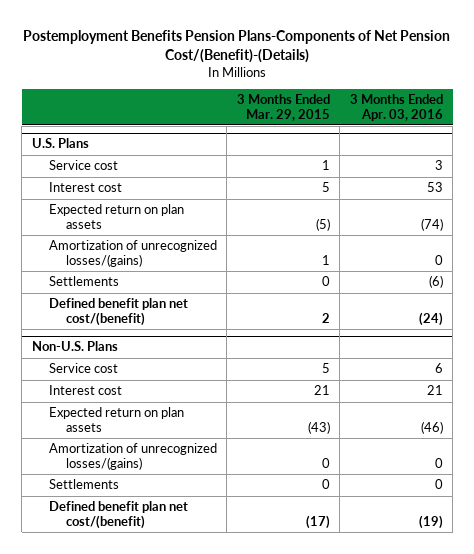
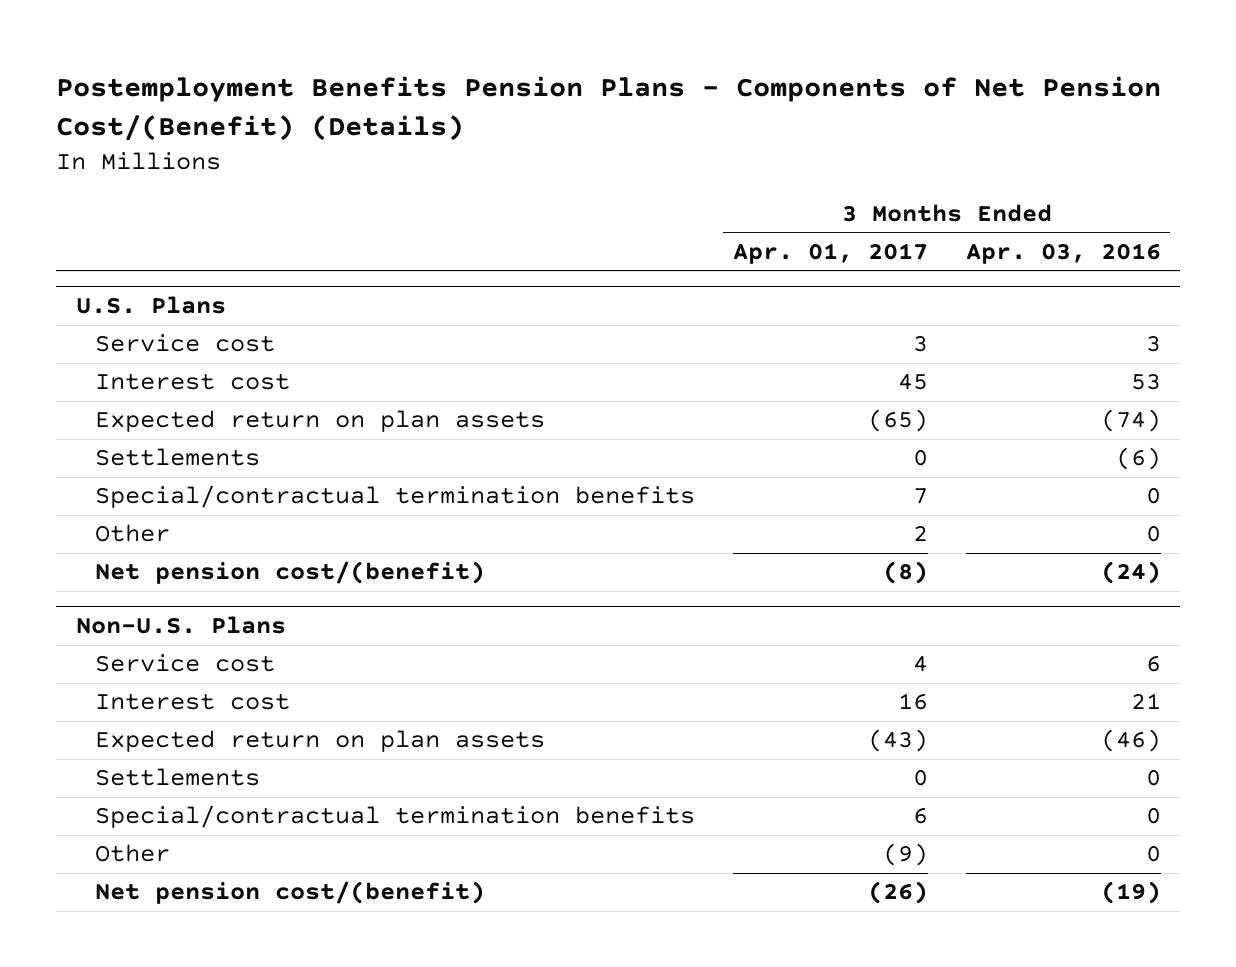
[23,29,451,63] Postemployment Benefits Pension Plans-Components of Net Pension Cost/(Benefit)-(Details) -> [56,75,1162,141] Postemployment Benefits Pension Plans - Components of Net Pension Cost/(Benefit) (Details)
[236,94,330,121] 3 Months Ended Mar. 29, 2015 -> none
none -> [732,242,928,264] Apr. 01, 2017
[48,240,217,267] Amortization of unrecognized losses/(gains) -> none
none -> [94,485,695,509] Special/contractual termination benefits
none -> [94,524,170,543] Other
[48,298,188,326] Defined benefit plan net cost/(benefit) -> [94,561,485,585] Net pension cost/(benefit)
[48,443,217,470] Amortization of unrecognized losses/(gains) -> none
none -> [94,805,695,829] Special/contractual termination benefits
none -> [94,844,170,863] Other
[48,501,188,529] Defined benefit plan net cost/(benefit) -> [94,881,485,905] Net pension cost/(benefit)

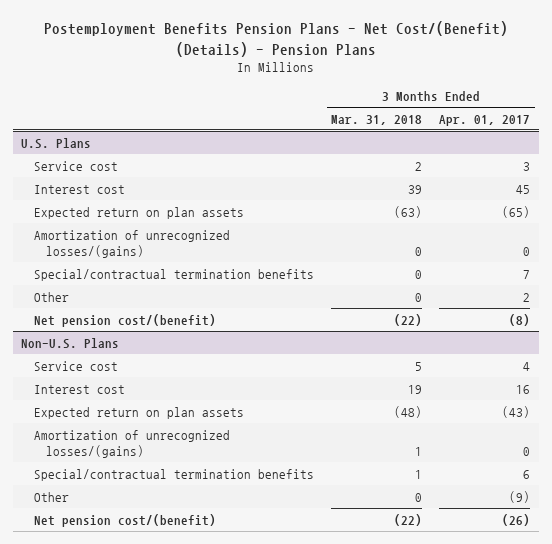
[56,75,1162,141] Postemployment Benefits Pension Plans - Components of Net Pension Cost/(Benefit) (Details) -> [43,21,508,57] Postemployment Benefits Pension Plans - Net Cost/(Benefit) (Details) - Pension Plans
[965,242,1161,264] Apr. 03, 2016 -> none
none -> [331,114,423,125] Mar. 31, 2018
[94,448,260,467] Settlements -> none
none -> [33,229,230,258] Amortization of unrecognized losses/(gains)
[94,768,260,787] Settlements -> none
none -> [33,429,230,458] Amortization of unrecognized losses/(gains)

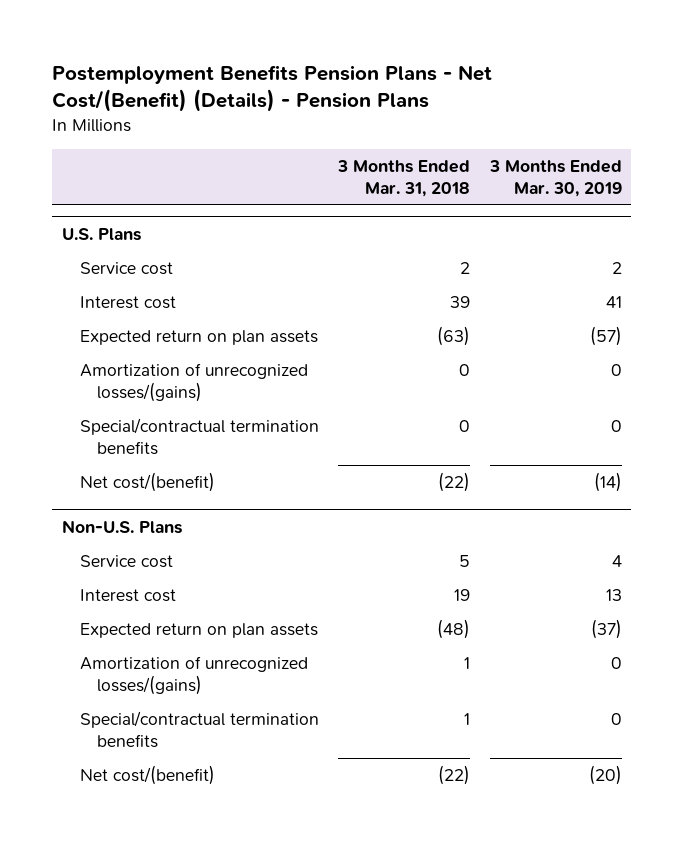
[439,114,531,126] Apr. 01, 2017 -> none
none -> [488,159,622,197] 3 Months Ended Mar. 30, 2019
[33,291,69,302] Other -> none
[33,313,216,327] Net pension cost/(benefit) -> [79,471,215,492] Net cost/(benefit)
[33,491,69,502] Other -> none
[33,513,216,527] Net pension cost/(benefit) -> [79,764,215,785] Net cost/(benefit)

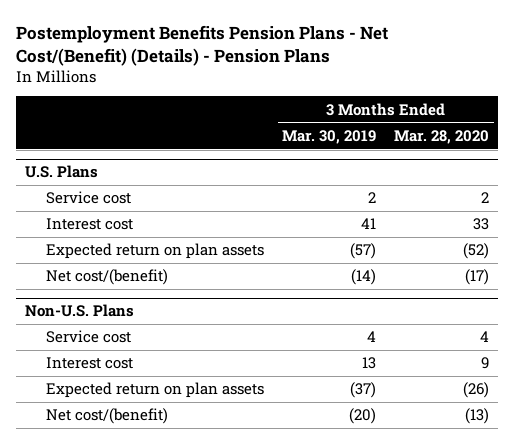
[337,159,471,197] 3 Months Ended Mar. 31, 2018 -> none
none -> [394,129,490,144] Mar. 28, 2020
[79,362,308,402] Amortization of unrecognized losses/(gains) -> none
[79,417,319,455] Special/contractual termination benefits -> none
[79,655,308,695] Amortization of unrecognized losses/(gains) -> none
[79,710,319,748] Special/contractual termination benefits -> none

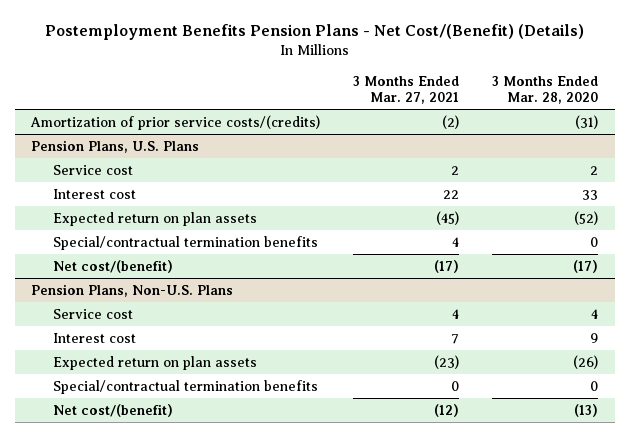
[15,24,388,66] Postemployment Benefits Pension Plans - Net Cost/(Benefit) (Details) - Pension Plans -> [44,24,584,41] Postemployment Benefits Pension Plans - Net Cost/(Benefit) (Details)
[282,129,377,144] Mar. 30, 2019 -> none
none -> [353,75,460,105] 3 Months Ended Mar. 27, 2021
none -> [30,114,321,130] Amortization of prior service costs/(credits)
[24,165,98,179] U.S. Plans -> [31,139,200,153] Pension Plans, U.S. Plans
none -> [52,235,318,250] Special/contractual termination benefits
[24,304,134,318] Non-U.S. Plans -> [31,283,234,297] Pension Plans, Non-U.S. Plans
none -> [52,379,318,394] Special/contractual termination benefits

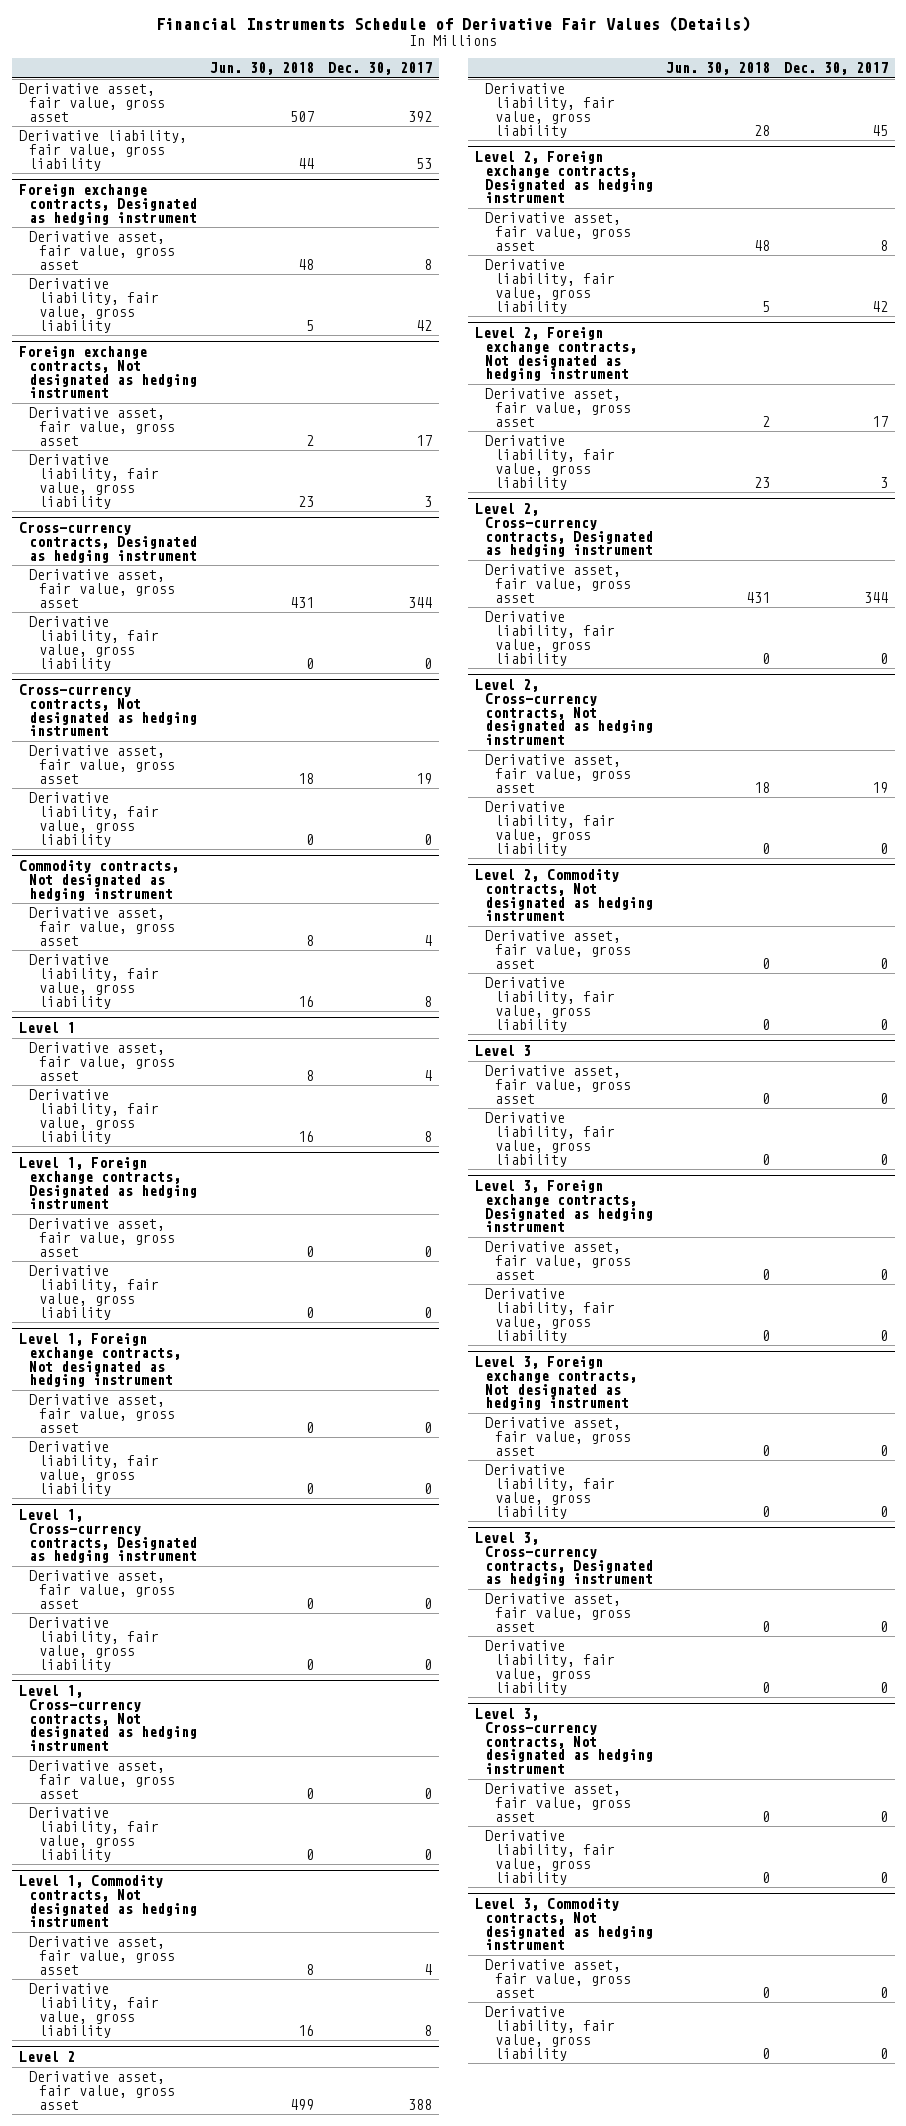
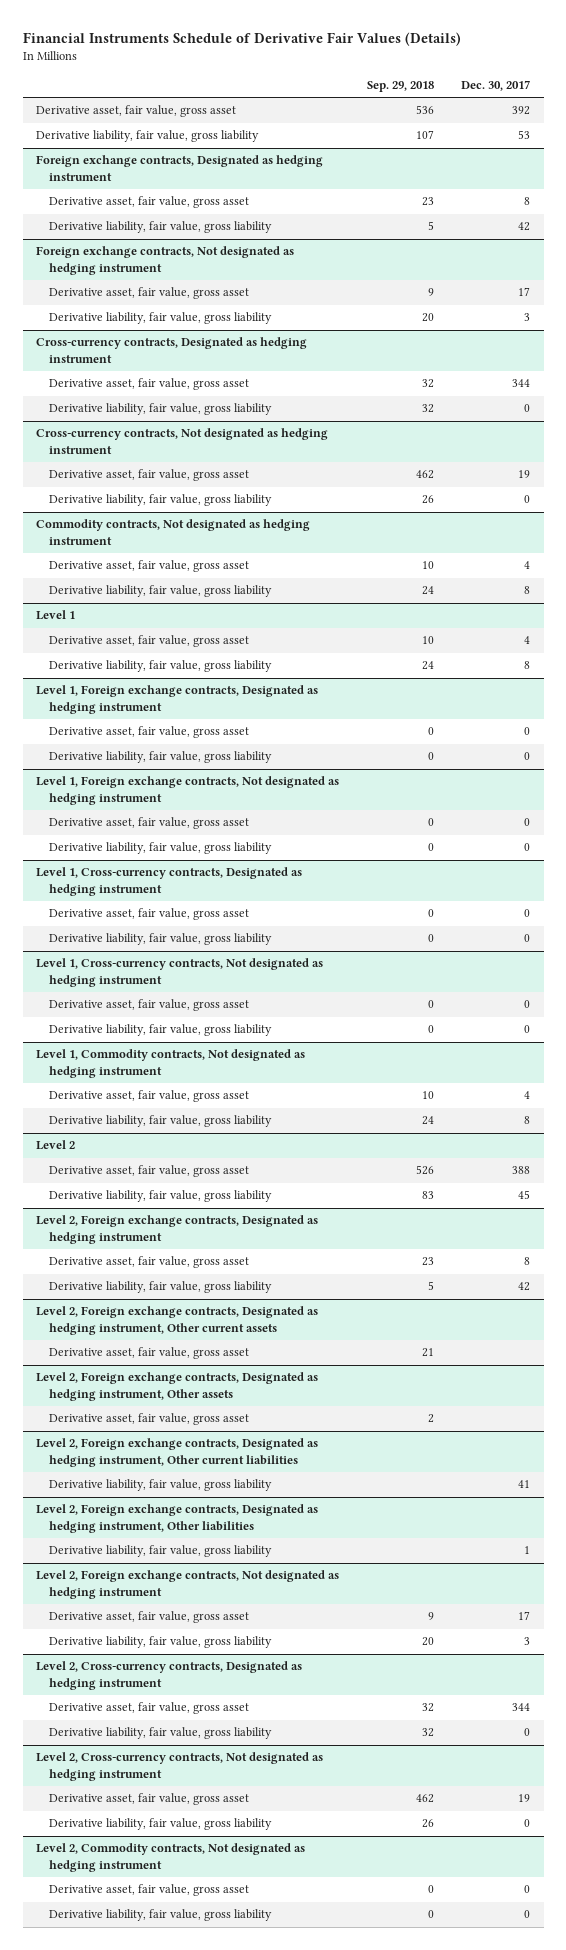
[210,62,315,76] Jun. 30, 2018 -> none
none -> [366,81,434,93] Sep. 29, 2018
none -> [36,1306,319,1335] Level 2, Foreign exchange contracts, Designated as hedging instrument, Other current assets
none -> [48,1347,249,1360] Derivative asset, fair value, gross asset
none -> [36,1372,319,1401] Level 2, Foreign exchange contracts, Designated as hedging instrument, Other assets
none -> [48,1413,249,1426] Derivative asset, fair value, gross asset
none -> [36,1438,319,1467] Level 2, Foreign exchange contracts, Designated as hedging instrument, Other current liabilities
none -> [48,1479,272,1492] Derivative liability, fair value, gross liability
none -> [36,1504,319,1533] Level 2, Foreign exchange contracts, Designated as hedging instrument, Other liabilities
none -> [48,1545,272,1558] Derivative liability, fair value, gross liability
[474,1045,531,1057] Level 3 -> none
[484,1065,631,1104] Derivative asset, fair value, gross asset -> none
[484,1112,615,1167] Derivative liability, fair value, gross liability -> none
[474,1180,653,1233] Level 3, Foreign exchange contracts, Designated as hedging instrument -> none
[484,1241,631,1280] Derivative asset, fair value, gross asset -> none
[484,1288,615,1343] Derivative liability, fair value, gross liability -> none
[474,1356,637,1411] Level 3, Foreign exchange contracts, Not designated as hedging instrument -> none
[484,1417,631,1456] Derivative asset, fair value, gross asset -> none
[484,1464,615,1519] Derivative liability, fair value, gross liability -> none
[474,1532,653,1587] Level 3, Cross-currency contracts, Designated as hedging instrument -> none
[484,1593,631,1632] Derivative asset, fair value, gross asset -> none
[484,1640,615,1695] Derivative liability, fair value, gross liability -> none
[474,1708,653,1775] Level 3, Cross-currency contracts, Not designated as hedging instrument -> none
[484,1783,631,1822] Derivative asset, fair value, gross asset -> none
[484,1830,615,1885] Derivative liability, fair value, gross liability -> none
[474,1898,653,1951] Level 3, Commodity contracts, Not designated as hedging instrument -> none
[484,1959,631,1998] Derivative asset, fair value, gross asset -> none
[484,2006,615,2061] Derivative liability, fair value, gross liability -> none

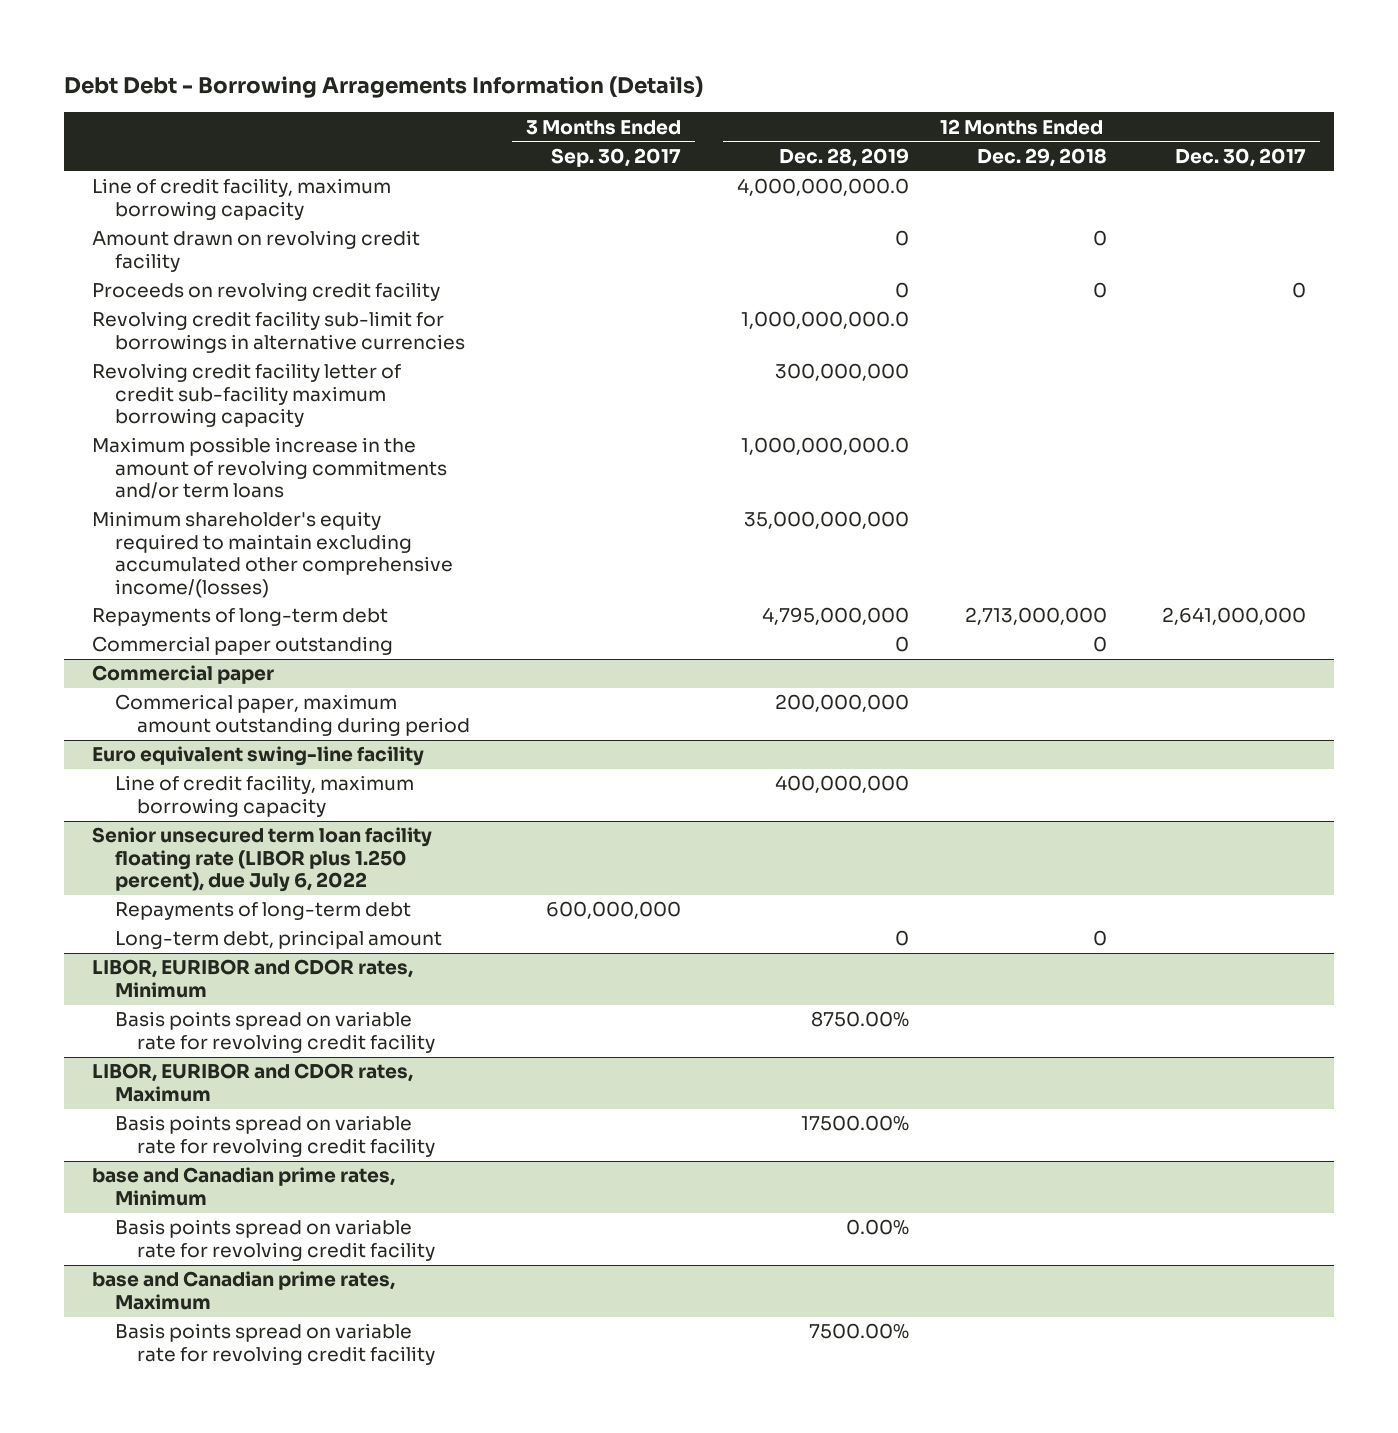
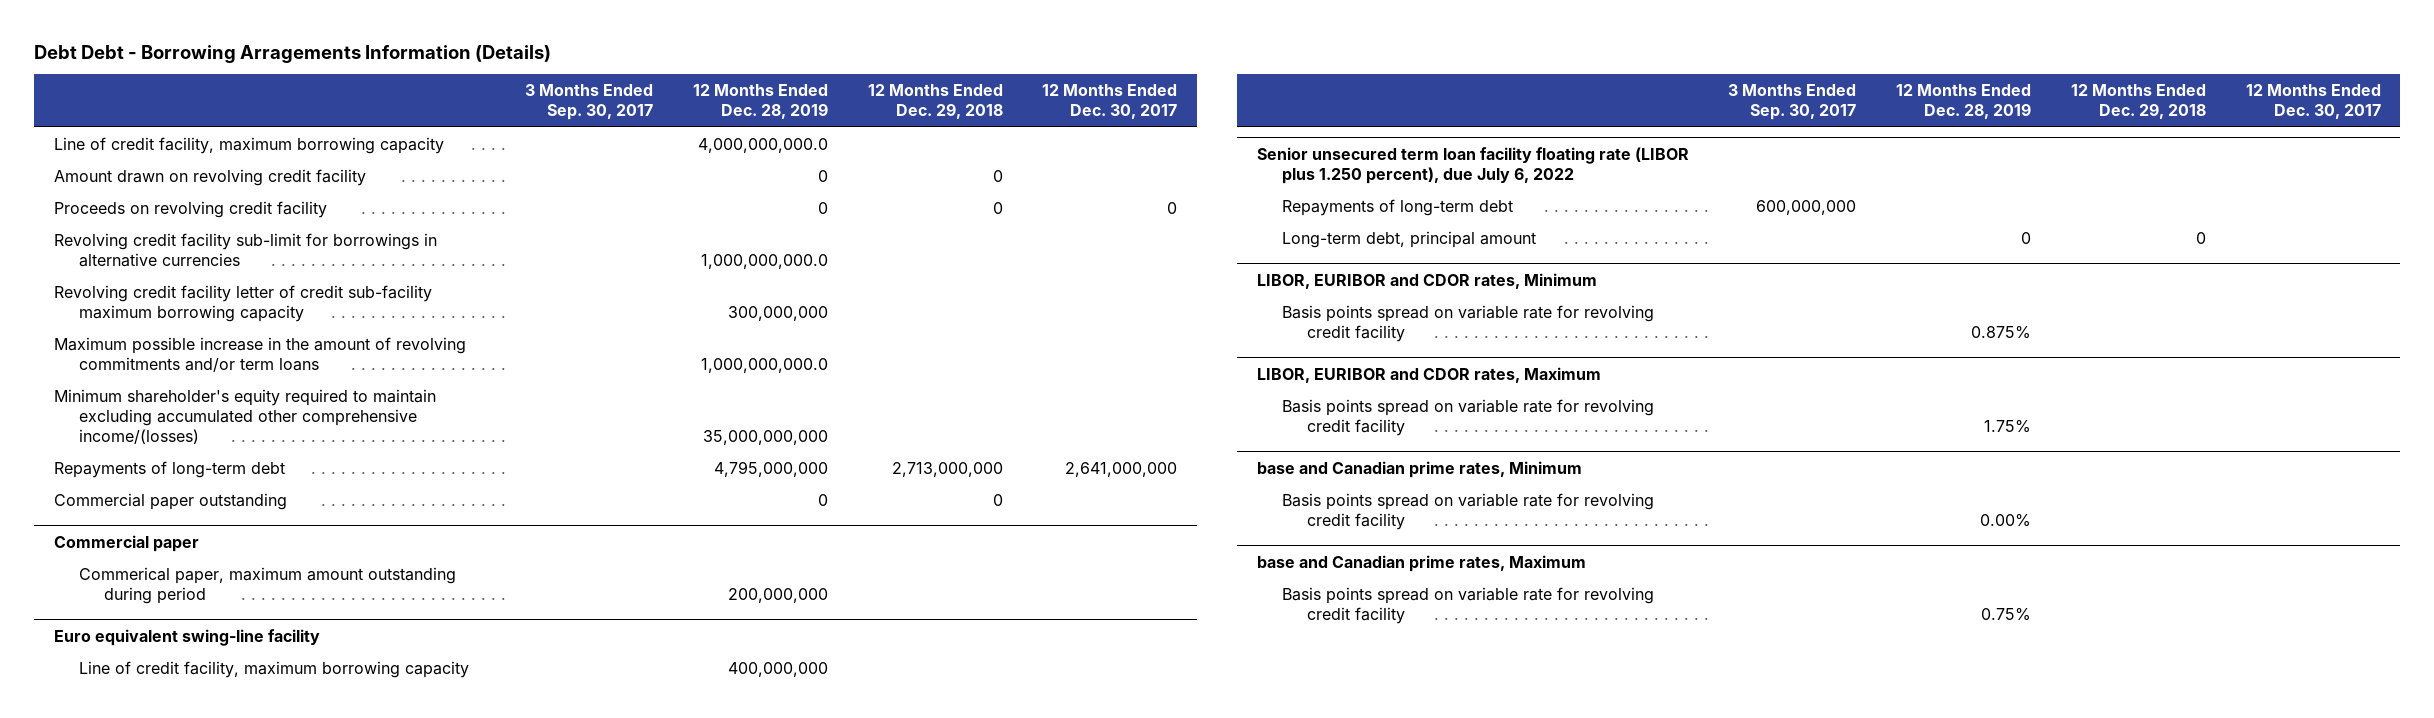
[810,1011,909,1028] 8750.00% -> [1971,325,2032,339] 0.875%
[800,1115,909,1132] 17500.00% -> [1984,419,2032,433] 1.75%
[808,1323,909,1340] 7500.00% -> [1981,607,2032,621] 0.75%

